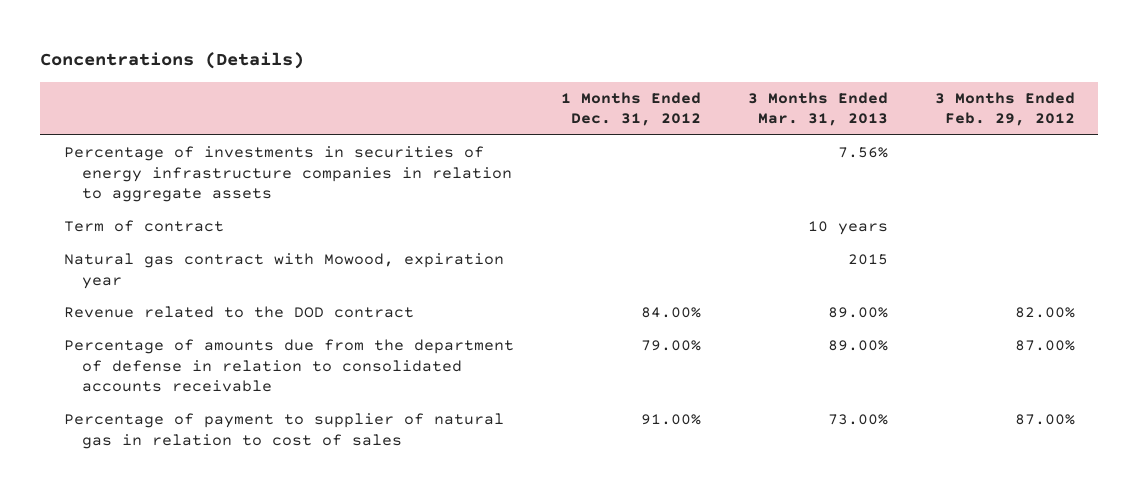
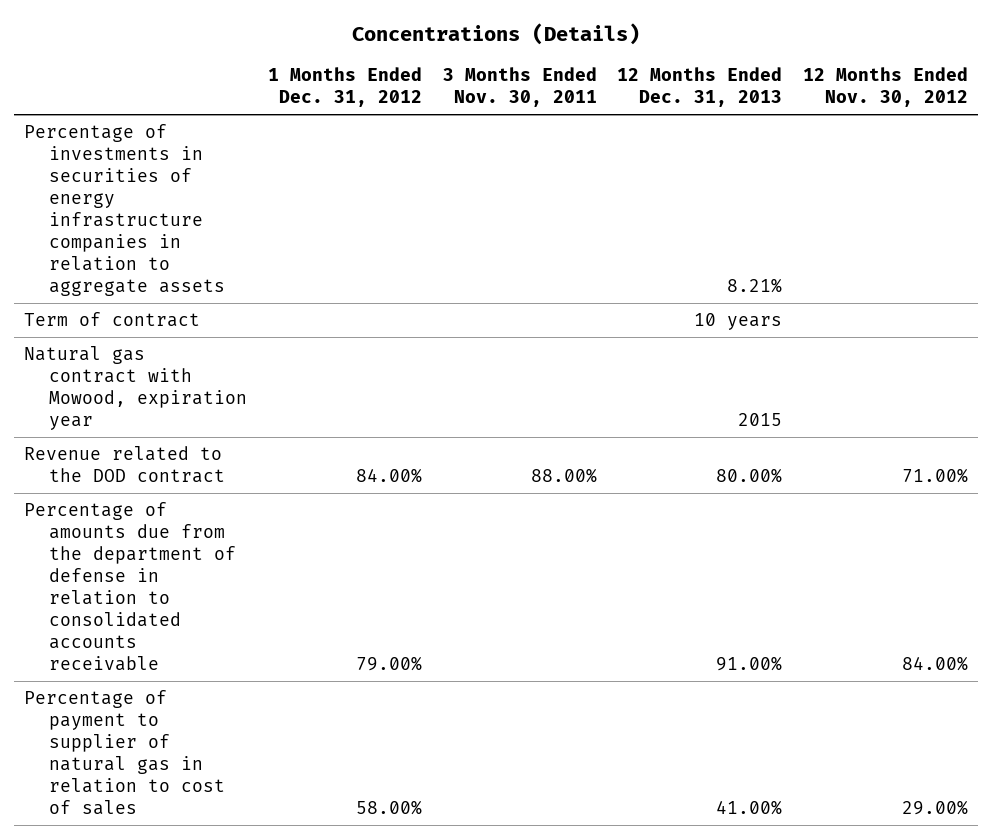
[747,92,888,127] 3 Months Ended Mar. 31, 2013 -> none
[934,92,1075,127] 3 Months Ended Feb. 29, 2012 -> none
none -> [442,67,597,108] 3 Months Ended Nov. 30, 2011
none -> [617,67,783,108] 12 Months Ended Dec. 31, 2013
none -> [802,67,968,108] 12 Months Ended Nov. 30, 2012
[640,414,701,426] 91.00% -> [356,800,423,816] 58.00%

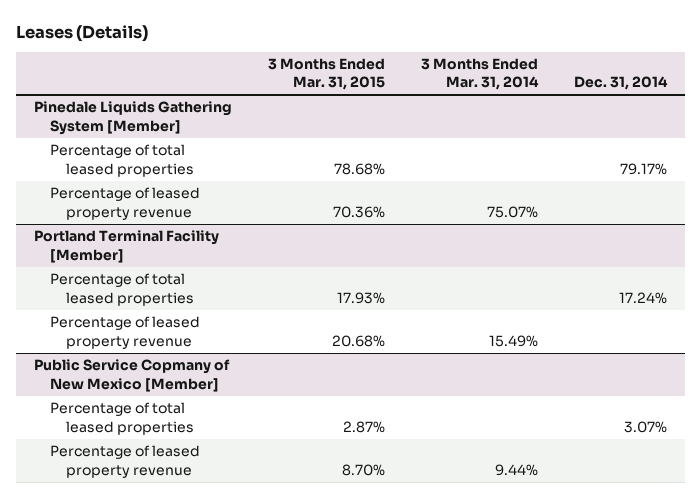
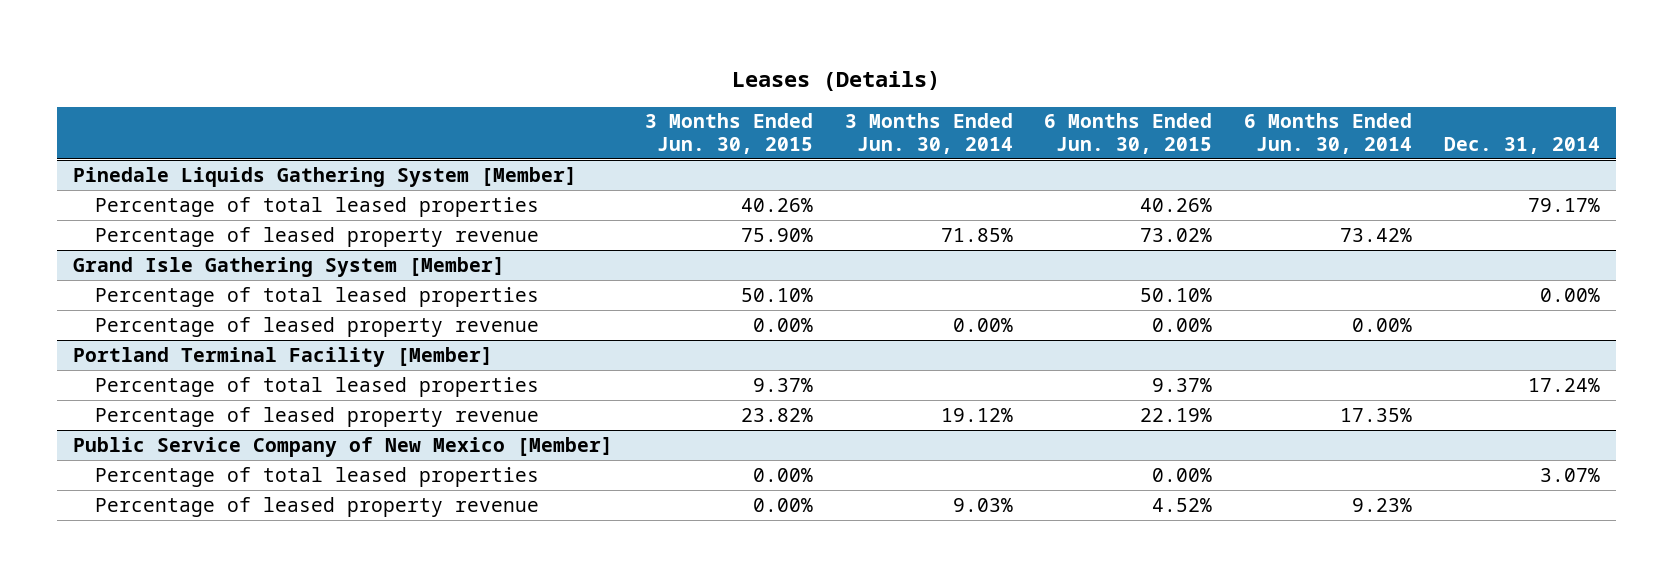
[267,58,385,91] 3 Months Ended Mar. 31, 2015 -> none
[420,58,539,91] 3 Months Ended Mar. 31, 2014 -> none
none -> [644,113,813,154] 3 Months Ended Jun. 30, 2015
none -> [844,113,1013,154] 3 Months Ended Jun. 30, 2014
none -> [1044,113,1213,154] 6 Months Ended Jun. 30, 2015
none -> [1244,113,1413,154] 6 Months Ended Jun. 30, 2014
none -> [73,256,506,277] Grand Isle Gathering System [Member]
none -> [95,286,540,307] Percentage of total leased properties
none -> [95,316,540,337] Percentage of leased property revenue
[33,359,230,392] Public Service Copmany of New Mexico [Member] -> [73,436,614,457] Public Service Company of New Mexico [Member]

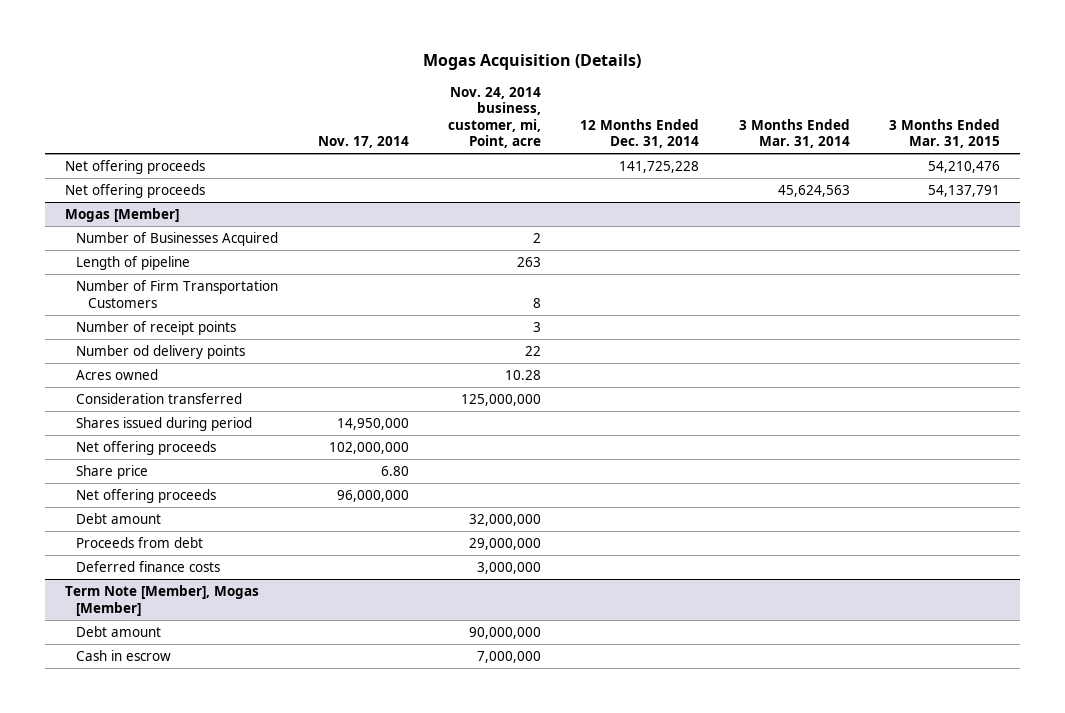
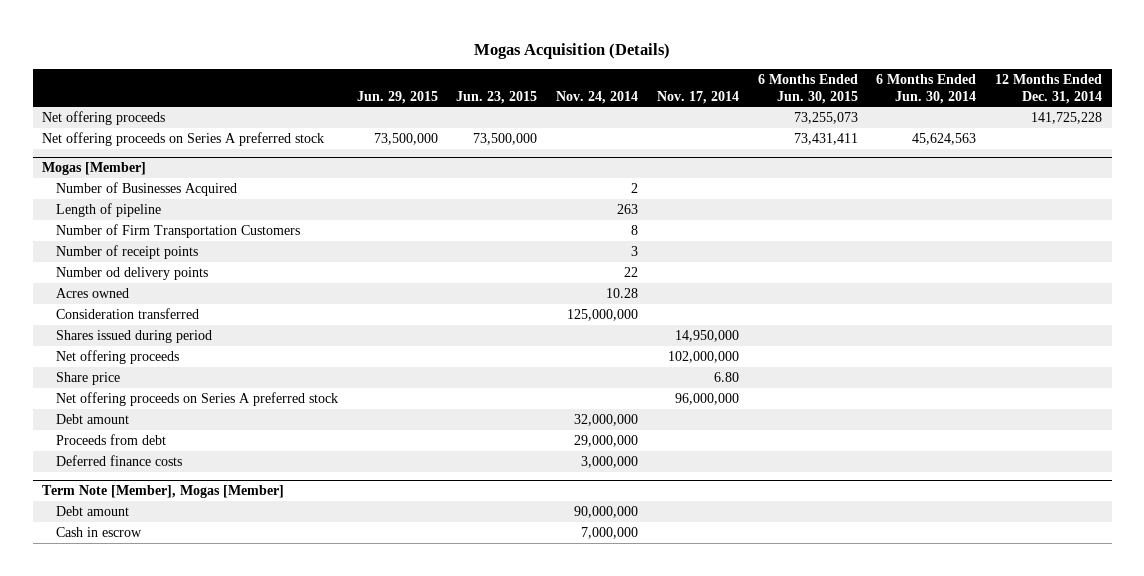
[447,86,541,149] Nov. 24, 2014 business, customer, mi, Point, acre -> none
[738,118,850,149] 3 Months Ended Mar. 31, 2014 -> none
[889,118,1001,149] 3 Months Ended Mar. 31, 2015 -> none
none -> [356,90,438,104] Jun. 29, 2015
none -> [456,90,538,104] Jun. 23, 2015
none -> [556,90,639,104] Nov. 24, 2014
none -> [757,74,858,104] 6 Months Ended Jun. 30, 2015
none -> [876,74,977,104] 6 Months Ended Jun. 30, 2014
[64,184,205,199] Net offering proceeds -> [42,132,325,147] Net offering proceeds on Series A preferred stock
[76,489,217,504] Net offering proceeds -> [55,392,338,407] Net offering proceeds on Series A preferred stock

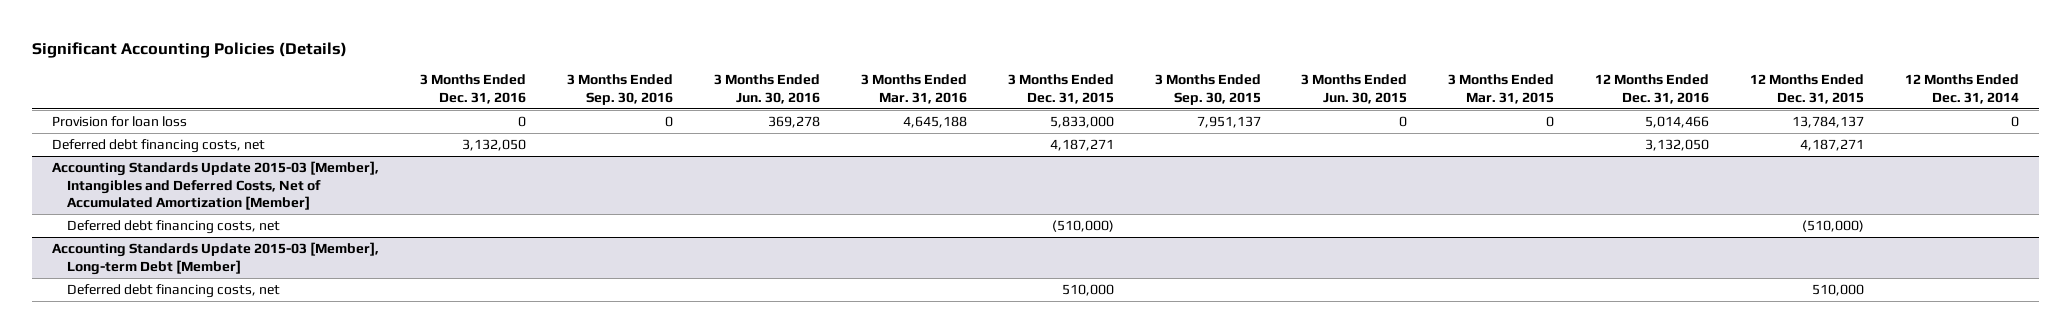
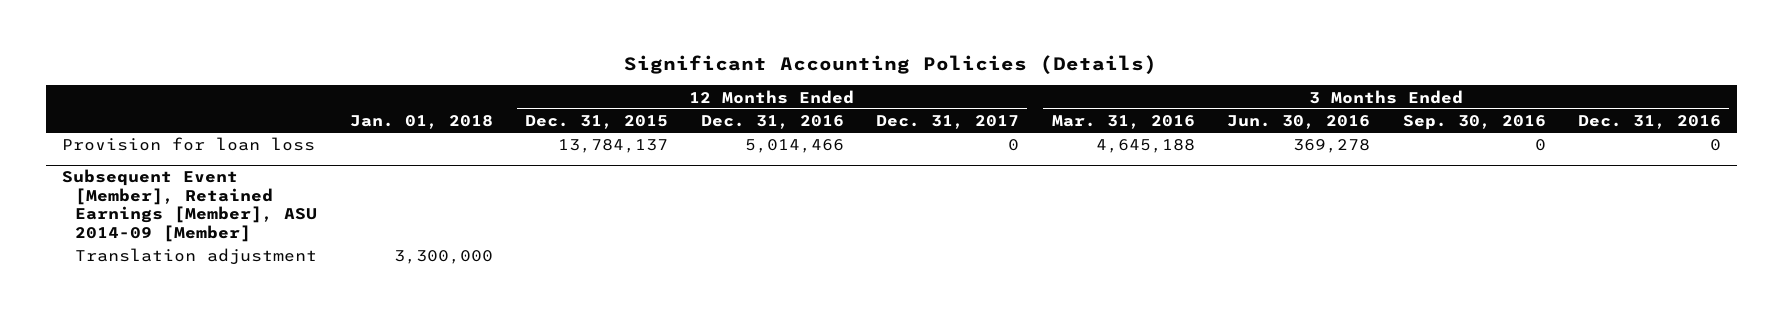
[1007,74,1114,104] 3 Months Ended Dec. 31, 2015 -> none
[1154,74,1261,105] 3 Months Ended Sep. 30, 2015 -> none
[1301,74,1408,104] 3 Months Ended Jun. 30, 2015 -> none
[1448,74,1555,104] 3 Months Ended Mar. 31, 2015 -> none
[1904,74,2019,104] 12 Months Ended Dec. 31, 2014 -> none
none -> [349,114,493,129] Jan. 01, 2018
none -> [876,114,1020,129] Dec. 31, 2017
[52,139,266,154] Deferred debt financing costs, net -> none
[52,161,380,211] Accounting Standards Update 2015-03 [Member], Intangibles and Deferred Costs, Net of Accumulated Amortization [Member] -> none
[67,220,281,235] Deferred debt financing costs, net -> none
[52,242,380,275] Accounting Standards Update 2015-03 [Member], Long-term Debt [Member] -> none
[67,284,281,299] Deferred debt financing costs, net -> none
none -> [61,169,318,242] Subsequent Event [Member], Retained Earnings [Member], ASU 2014-09 [Member]
none -> [75,248,318,266] Translation adjustment

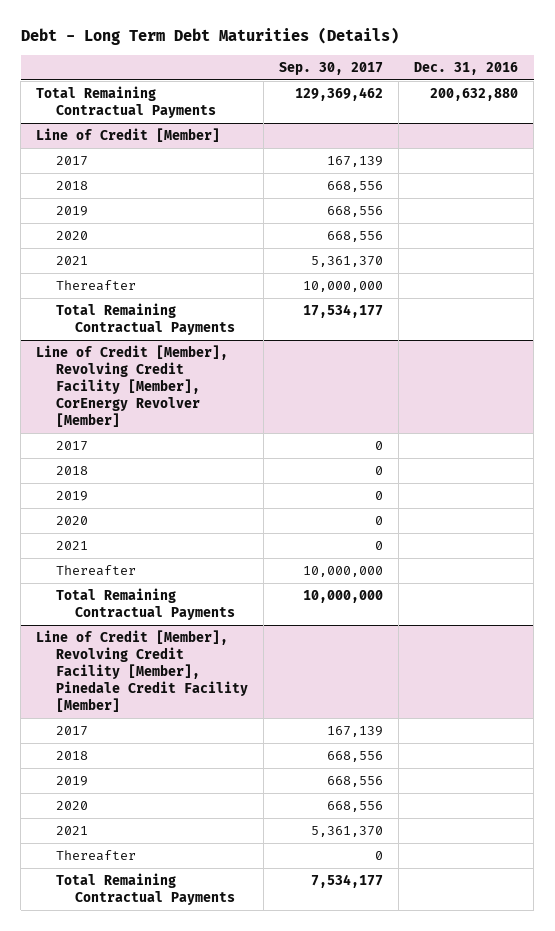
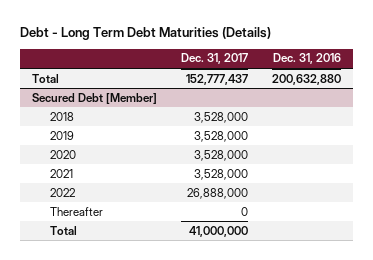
[279,61,384,75] Sep. 30, 2017 -> none
none -> [180,53,248,65] Dec. 31, 2017
[36,128,221,143] Line of Credit [Member] -> none
[55,156,88,167] 2017 -> none
[55,181,88,191] 2018 -> none
[55,206,88,217] 2019 -> none
[55,231,88,241] 2020 -> none
[55,256,88,266] 2021 -> none
[55,280,136,292] Thereafter -> none
[55,303,236,336] Total Remaining Contractual Payments -> none
[36,345,229,427] Line of Credit [Member], Revolving Credit Facility [Member], CorEnergy Revolver [Member] -> none
[55,441,88,452] 2017 -> none
[55,466,88,476] 2018 -> none
[55,491,88,502] 2019 -> none
[55,516,88,526] 2020 -> none
[55,541,88,551] 2021 -> none
[55,565,136,577] Thereafter -> none
[55,588,236,621] Total Remaining Contractual Payments -> none
[36,630,248,712] Line of Credit [Member], Revolving Credit Facility [Member], Pinedale Credit Facility [Member] -> none
[55,726,88,737] 2017 -> none
[55,751,88,761] 2018 -> none
[55,776,88,787] 2019 -> none
[55,801,88,811] 2020 -> none
[55,826,88,836] 2021 -> none
[55,850,136,862] Thereafter -> none
[55,873,236,906] Total Remaining Contractual Payments -> none
[36,86,216,119] Total Remaining Contractual Payments -> [31,73,59,83] Total
none -> [31,92,157,104] Secured Debt [Member]
none -> [49,111,74,121] 2018
none -> [49,130,74,140] 2019
none -> [49,149,76,159] 2020
none -> [49,168,73,178] 2021
none -> [49,187,75,197] 2022
none -> [49,206,103,216] Thereafter
none -> [49,225,77,235] Total

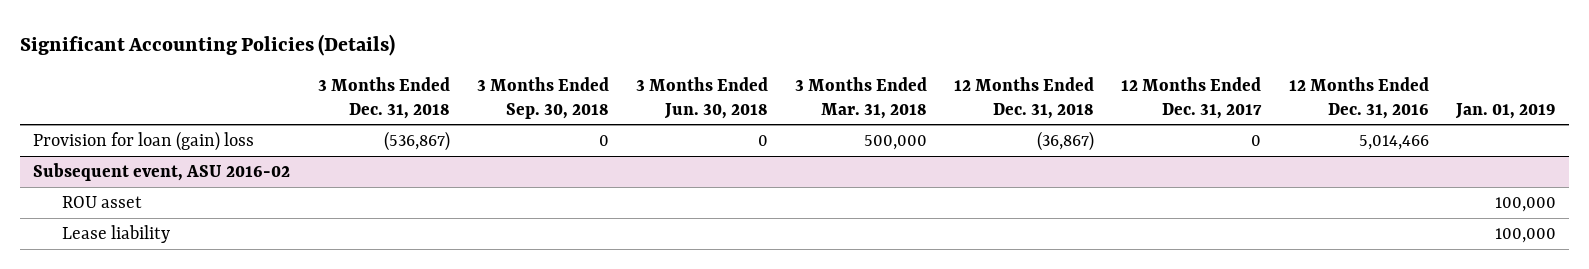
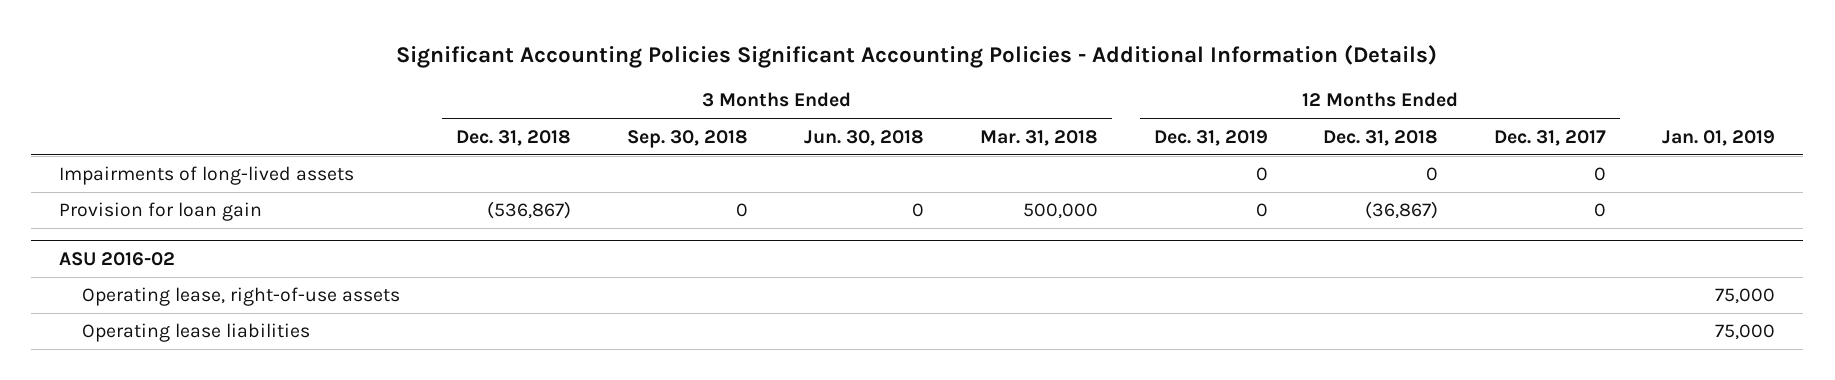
[19,33,395,56] Significant Accounting Policies (Details) -> [396,44,1438,68] Significant Accounting Policies Significant Accounting Policies - Additional Information (Details)
[1288,77,1429,119] 12 Months Ended Dec. 31, 2016 -> none
none -> [1153,129,1268,146] Dec. 31, 2019
[61,195,142,208] ROU asset -> none
none -> [59,166,355,186] Impairments of long-lived assets
[33,130,255,151] Provision for loan (gain) loss -> [59,202,263,222] Provision for loan gain
[33,162,291,181] Subsequent event, ASU 2016-02 -> [59,252,176,267] ASU 2016-02
none -> [81,287,400,307] Operating lease, right-of-use assets
[61,224,170,243] Lease liability -> [81,323,310,343] Operating lease liabilities
[1494,227,1556,243] 100,000 -> [1715,324,1776,341] 75,000

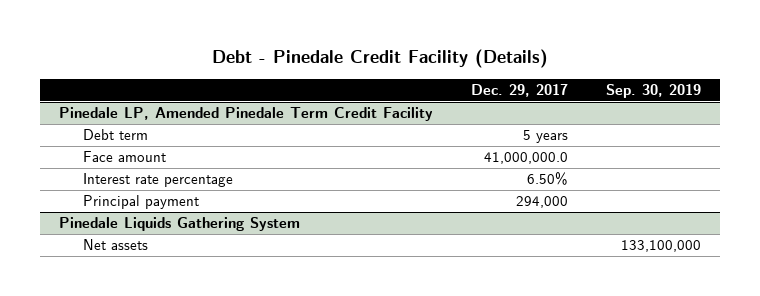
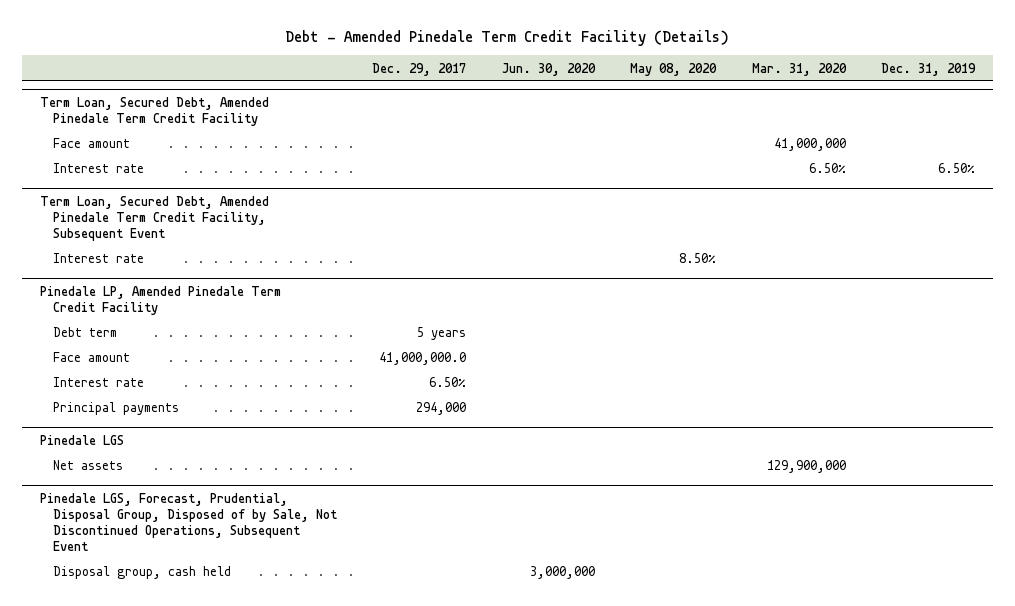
[212,49,549,69] Debt - Pinedale Credit Facility (Details) -> [285,30,730,47] Debt - Amended Pinedale Term Credit Facility (Details)
[606,83,702,98] Sep. 30, 2019 -> none
none -> [501,62,596,76] Jun. 30, 2020
none -> [630,62,718,76] May 08, 2020
none -> [751,62,847,76] Mar. 31, 2020
none -> [881,62,977,76] Dec. 31, 2019
none -> [39,97,269,126] Term Loan, Secured Debt, Amended Pinedale Term Credit Facility
none -> [52,138,130,149] Face amount
none -> [52,163,144,174] Interest rate
none -> [39,196,269,241] Term Loan, Secured Debt, Amended Pinedale Term Credit Facility, Subsequent Event
none -> [52,253,144,264] Interest rate
[82,173,233,188] Interest rate percentage -> [52,377,144,388] Interest rate
[82,195,199,210] Principal payment -> [52,402,179,416] Principal payments
[58,217,300,232] Pinedale Liquids Gathering System -> [39,435,124,446] Pinedale LGS
none -> [39,493,337,551] Pinedale LGS, Forecast, Prudential, Disposal Group, Disposed of by Sale, Not Discontinued Operations, Subsequent Event
none -> [52,566,231,580] Disposal group, cash held

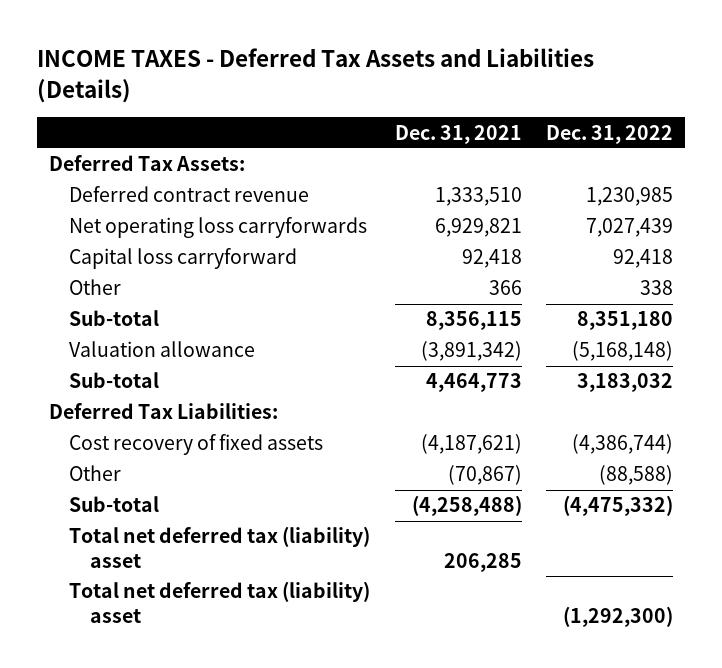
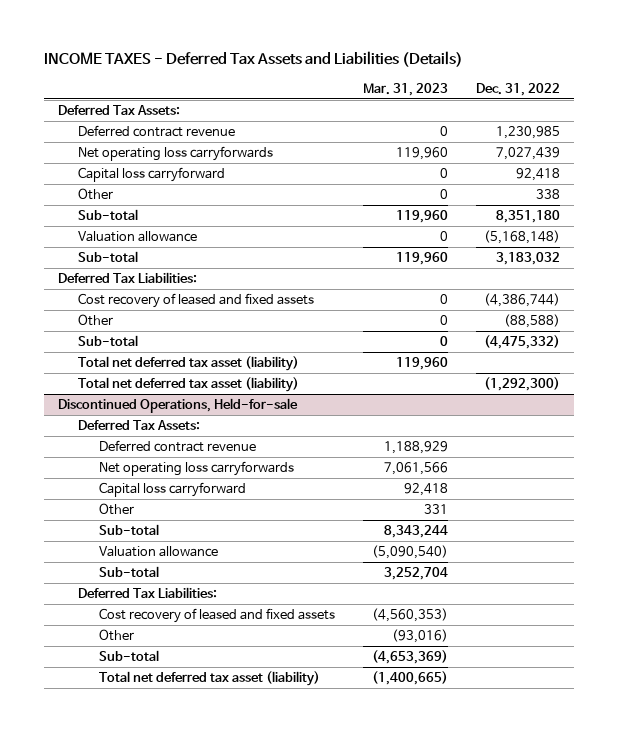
[394,124,522,144] Dec. 31, 2021 -> none
none -> [362,82,448,96] Mar. 31, 2023
[69,434,324,456] Cost recovery of fixed assets -> [78,293,315,309] Cost recovery of leased and fixed assets
[69,526,371,568] Total net deferred tax (liability) asset -> [78,356,300,372] Total net deferred tax asset (liability)
[69,581,371,623] Total net deferred tax (liability) asset -> [78,377,300,393] Total net deferred tax asset (liability)
none -> [57,398,298,414] Discontinued Operations, Held-for-sale
none -> [78,420,201,431] Deferred Tax Assets:
none -> [99,440,257,453] Deferred contract revenue
none -> [99,461,295,477] Net operating loss carryforwards
none -> [99,482,247,498] Capital loss carryforward
none -> [99,503,135,516] Other
none -> [99,524,160,536] Sub-total
none -> [99,546,219,558] Valuation allowance
none -> [99,566,160,578] Sub-total
none -> [78,587,218,599] Deferred Tax Liabilities:
none -> [99,608,336,624] Cost recovery of leased and fixed assets
none -> [99,629,135,642] Other
none -> [99,650,160,662] Sub-total
none -> [99,671,321,687] Total net deferred tax asset (liability)

